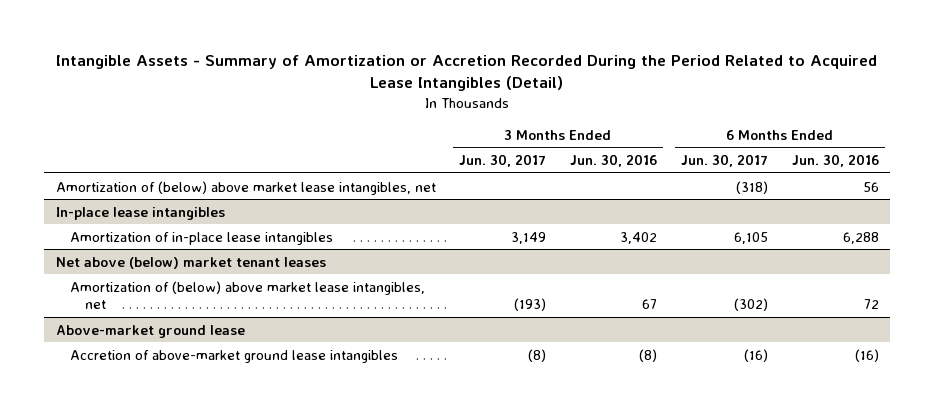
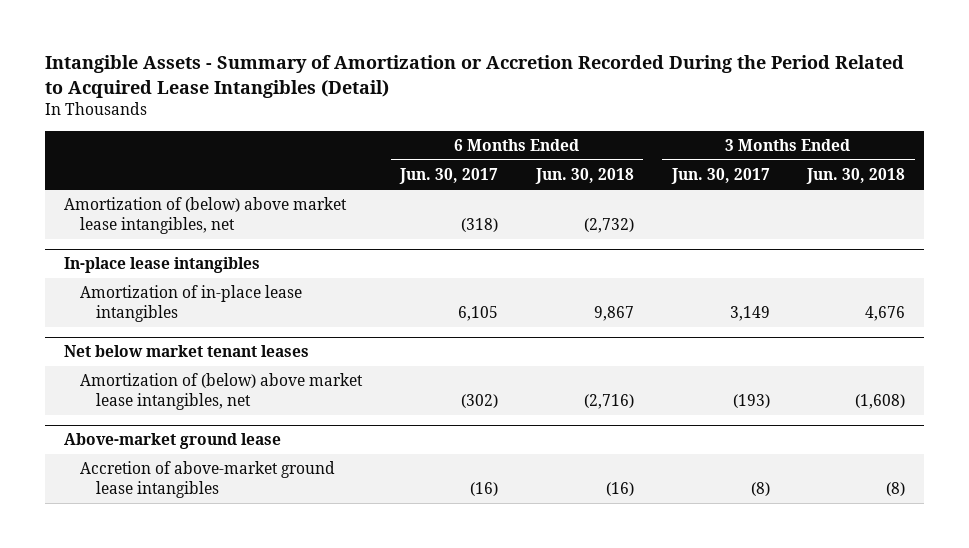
[570,154,658,168] Jun. 30, 2016 -> none
[791,154,879,168] Jun. 30, 2016 -> none
none -> [534,168,634,185] Jun. 30, 2018
none -> [806,168,906,185] Jun. 30, 2018
[55,256,326,269] Net above (below) market tenant leases -> [64,345,310,358] Net below market tenant leases

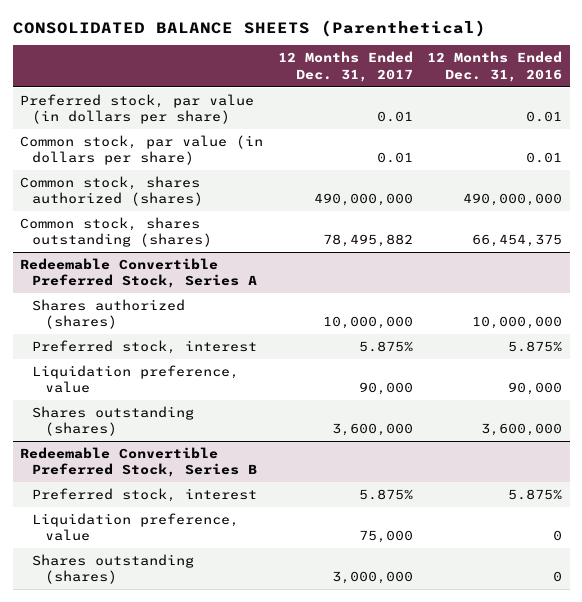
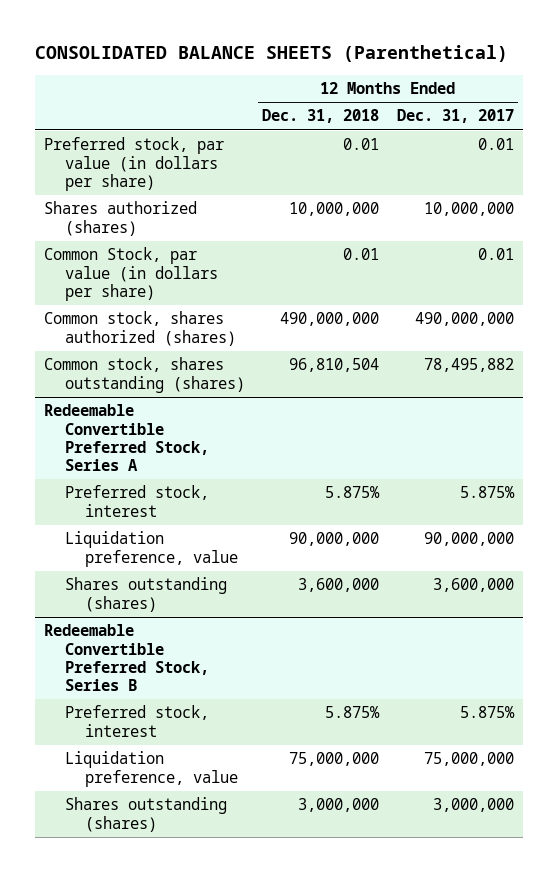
[427,51,563,82] 12 Months Ended Dec. 31, 2016 -> none
none -> [262,109,380,124] Dec. 31, 2018
none -> [43,201,197,236] Shares authorized (shares)
[19,134,263,166] Common stock, par value (in dollars per share) -> [43,247,218,301] Common Stock, par value (in dollars per share)
[32,298,186,330] Shares authorized (shares) -> none
[358,382,413,396] 90,000 -> [423,532,514,547] 90,000,000
[358,530,413,544] 75,000 -> [423,752,514,767] 75,000,000

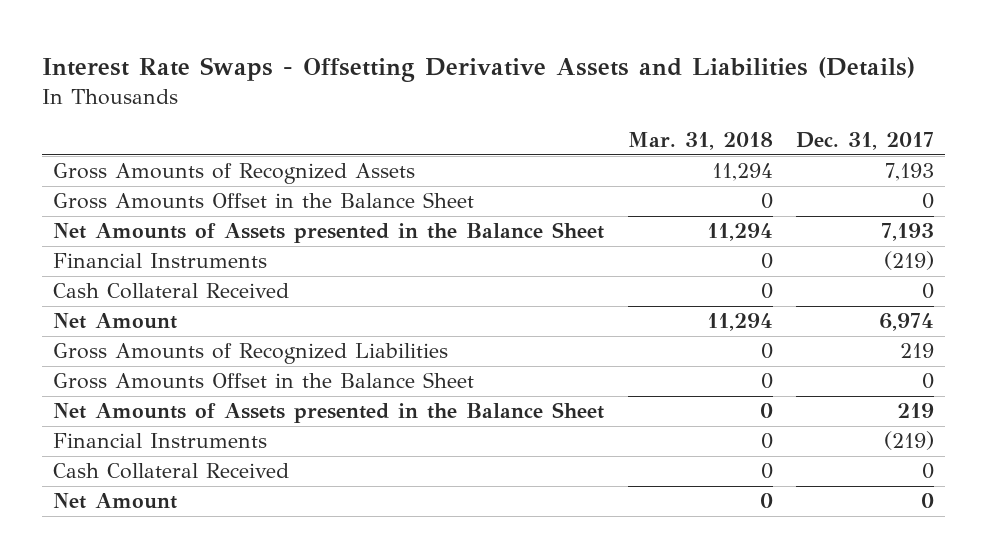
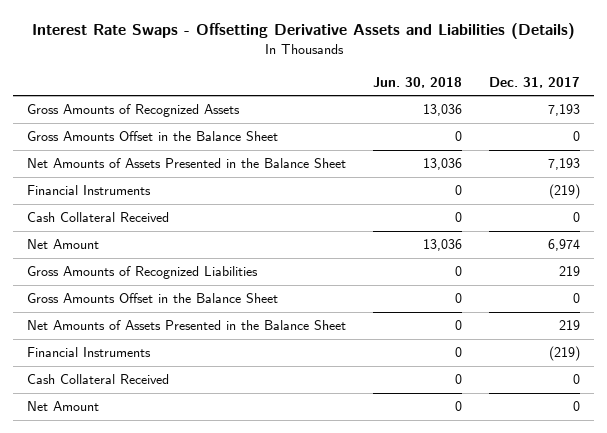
[627,132,773,151] Mar. 31, 2018 -> none
none -> [373,76,463,88] Jun. 30, 2018
[53,222,605,244] Net Amounts of Assets presented in the Balance Sheet -> [26,158,346,169] Net Amounts of Assets Presented in the Balance Sheet
[53,402,605,424] Net Amounts of Assets presented in the Balance Sheet -> [26,320,346,331] Net Amounts of Assets Presented in the Balance Sheet

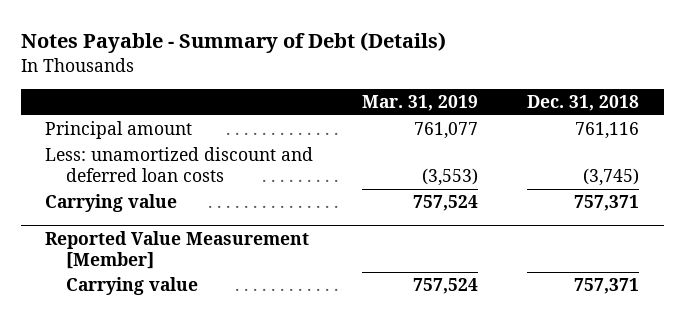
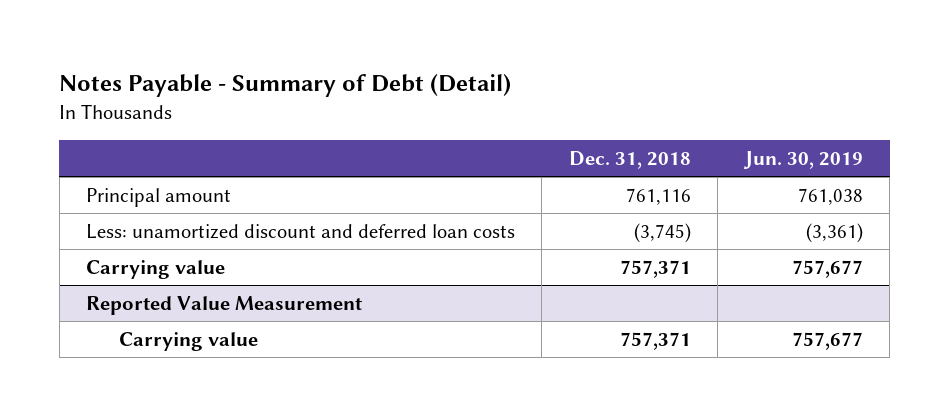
[20,32,446,54] Notes Payable - Summary of Debt (Details) -> [59,74,512,98] Notes Payable - Summary of Debt (Detail)
[362,95,479,112] Mar. 31, 2019 -> none
none -> [742,150,863,169] Jun. 30, 2019
[45,230,310,269] Reported Value Measurement [Member] -> [85,295,362,315] Reported Value Measurement

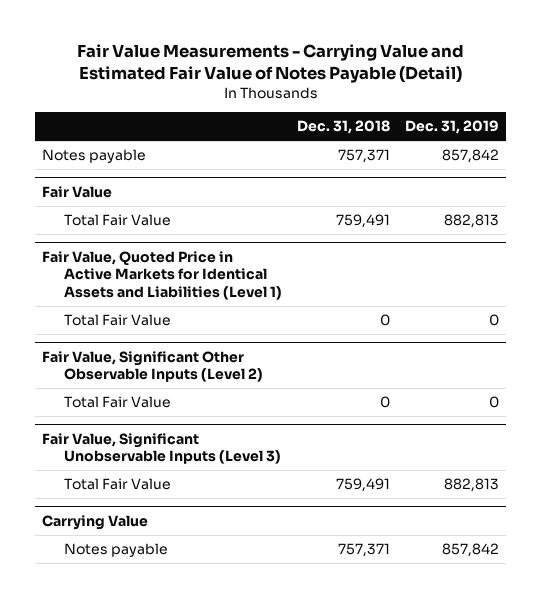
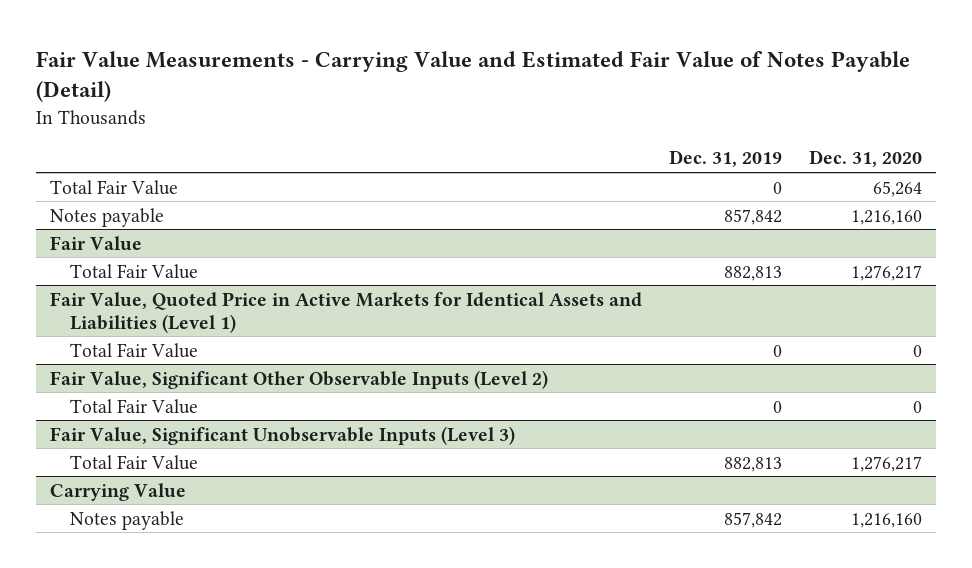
[297,120,391,135] Dec. 31, 2018 -> none
none -> [809,150,923,168] Dec. 31, 2020
none -> [49,179,178,195] Total Fair Value

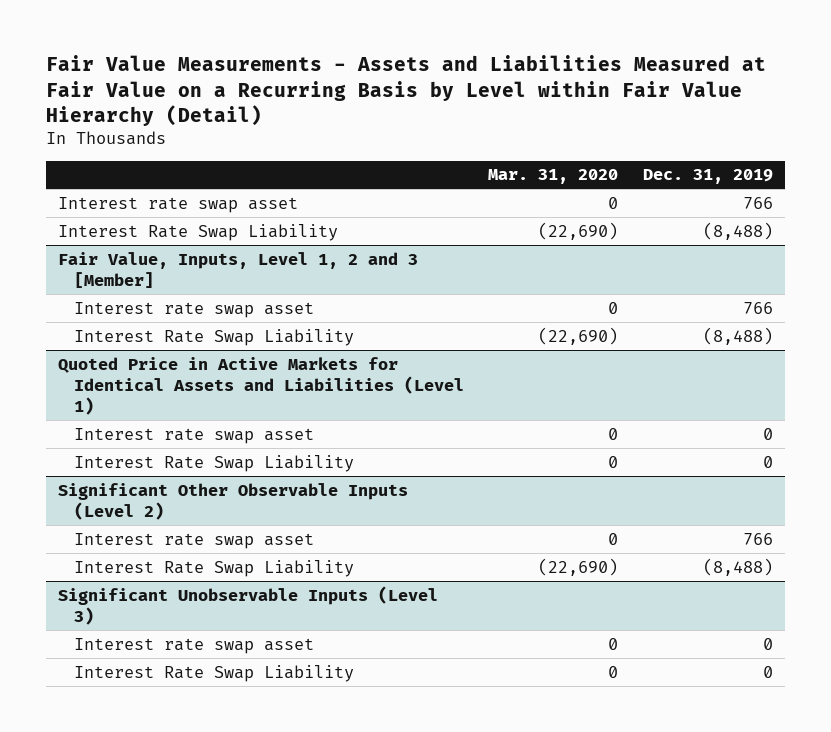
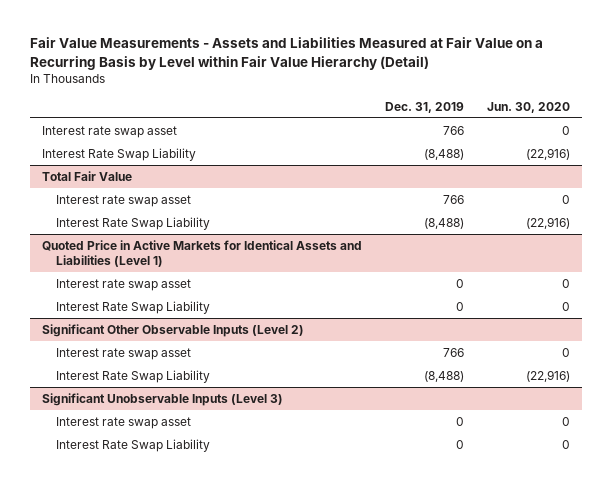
[488,169,619,185] Mar. 31, 2020 -> none
none -> [487,101,571,113] Jun. 30, 2020
[58,251,419,288] Fair Value, Inputs, Level 1, 2 and 3 [Member] -> [41,170,132,181] Total Fair Value

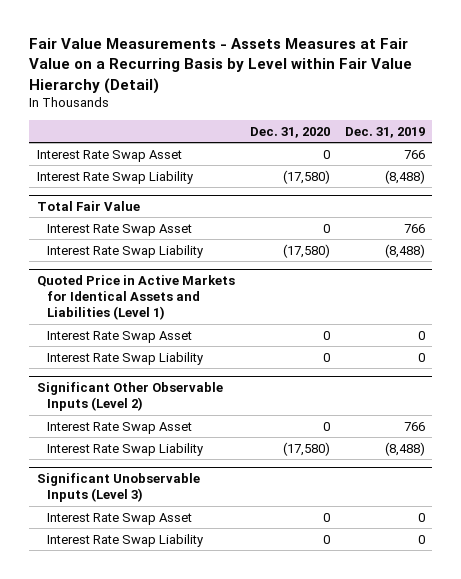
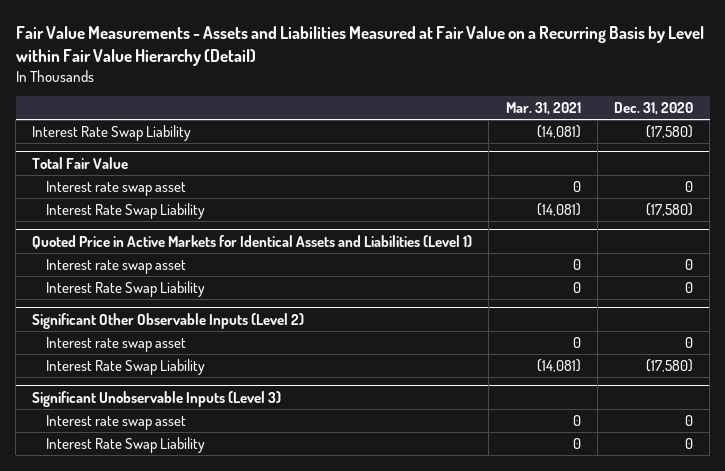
[29,38,413,94] Fair Value Measurements - Assets Measures at Fair Value on a Recurring Basis by Level within Fair Value Hierarchy (Detail) -> [15,25,704,66] Fair Value Measurements - Assets and Liabilities Measured at Fair Value on a Recurring Basis by Level within Fair Value Hierarchy (Detail)
[344,126,425,138] Dec. 31, 2019 -> none
none -> [505,102,581,116] Mar. 31, 2021
[36,149,182,162] Interest Rate Swap Asset -> none
[47,223,193,236] Interest Rate Swap Asset -> [46,180,187,196] Interest rate swap asset
[47,330,193,343] Interest Rate Swap Asset -> [46,258,187,274] Interest rate swap asset
[47,421,193,434] Interest Rate Swap Asset -> [46,336,187,352] Interest rate swap asset
[47,512,193,525] Interest Rate Swap Asset -> [46,414,187,430] Interest rate swap asset

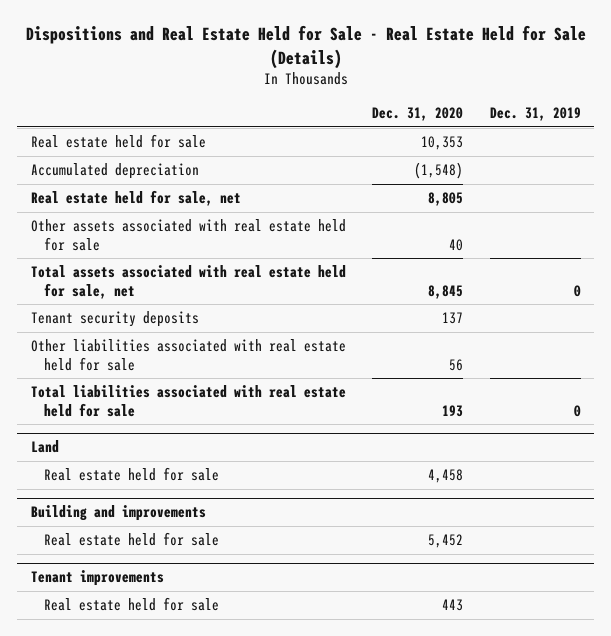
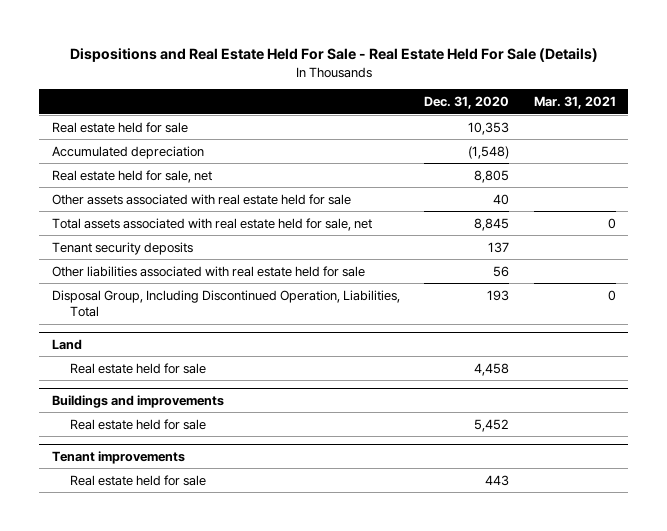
[25,25,586,69] Dispositions and Real Estate Held for Sale - Real Estate Held for Sale (Details) -> [69,48,598,63] Dispositions and Real Estate Held For Sale - Real Estate Held For Sale (Details)
[489,107,581,122] Dec. 31, 2019 -> none
none -> [533,96,616,110] Mar. 31, 2021
[30,385,346,417] Total liabilities associated with real estate held for sale -> [51,289,400,317] Disposal Group, Including Discontinued Operation, Liabilities, Total
[30,505,206,522] Building and improvements -> [51,394,224,408] Buildings and improvements

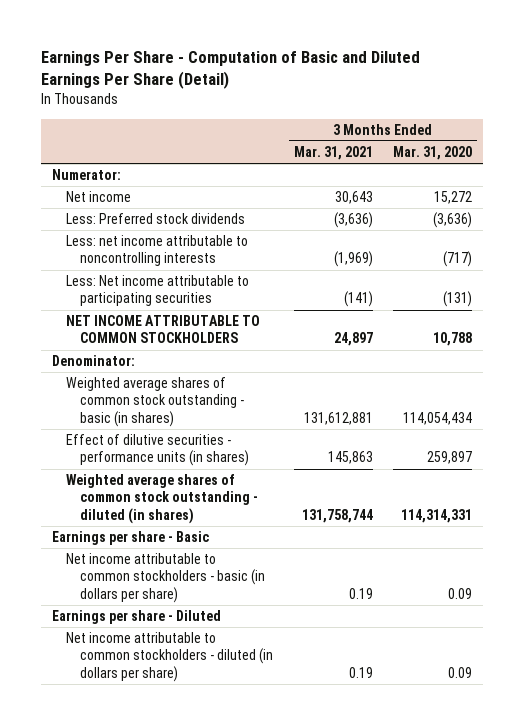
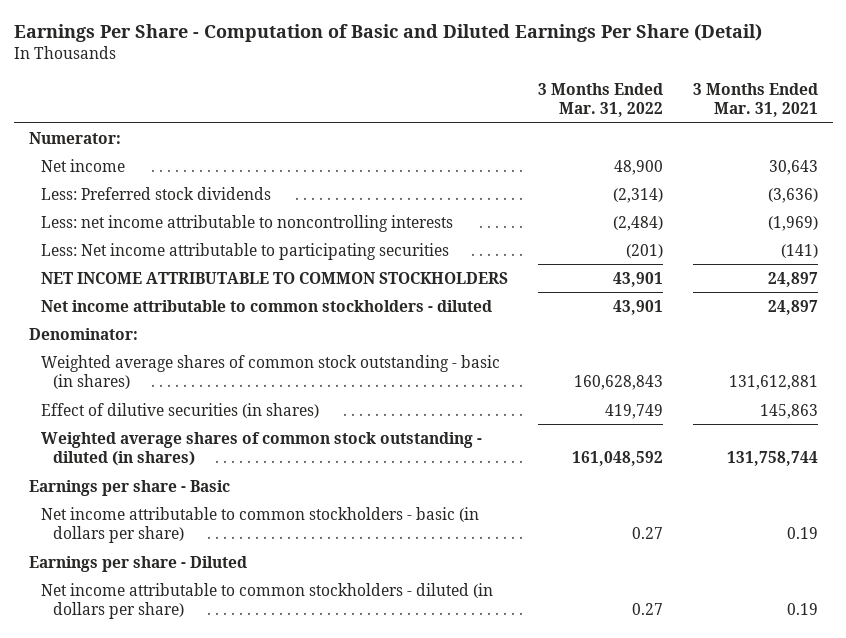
[393,145,473,160] Mar. 31, 2020 -> none
none -> [537,82,663,118] 3 Months Ended Mar. 31, 2022
none -> [40,299,492,312] Net income attributable to common stockholders - diluted
[66,434,250,467] Effect of dilutive securities - performance units (in shares) -> [40,402,319,418] Effect of dilutive securities (in shares)

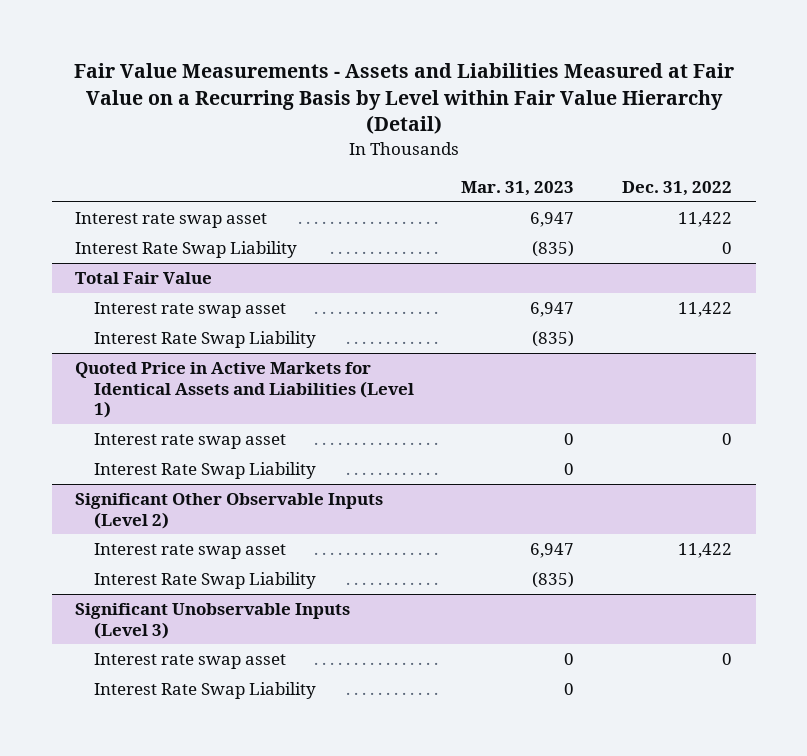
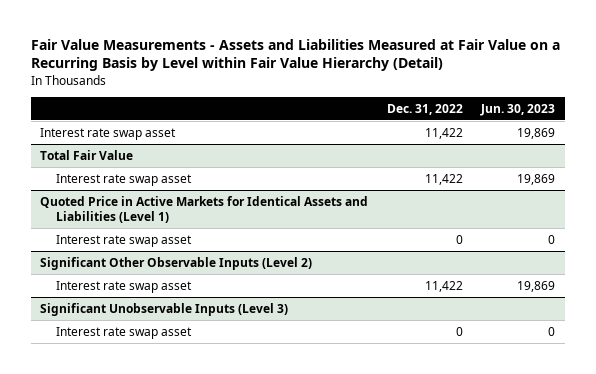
[461,180,575,196] Mar. 31, 2023 -> none
none -> [480,103,556,116] Jun. 30, 2023
[75,241,298,259] Interest Rate Swap Liability -> none
[93,331,316,349] Interest Rate Swap Liability -> none
[93,462,316,480] Interest Rate Swap Liability -> none
[93,572,316,590] Interest Rate Swap Liability -> none
[93,682,316,700] Interest Rate Swap Liability -> none

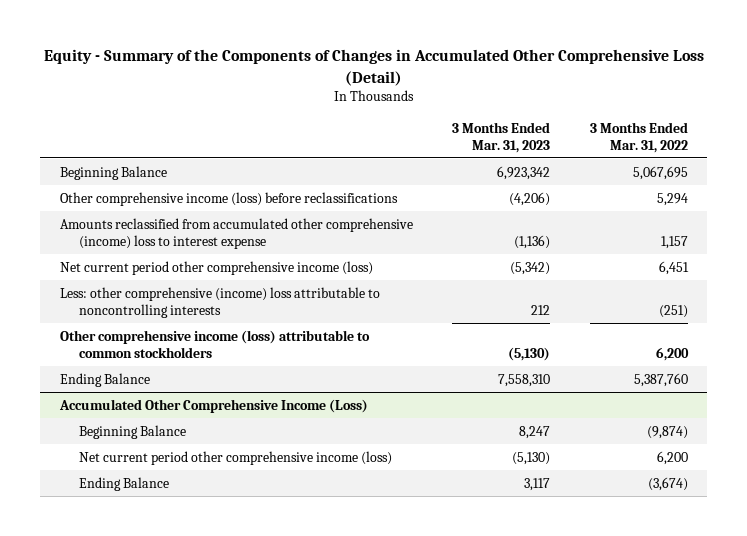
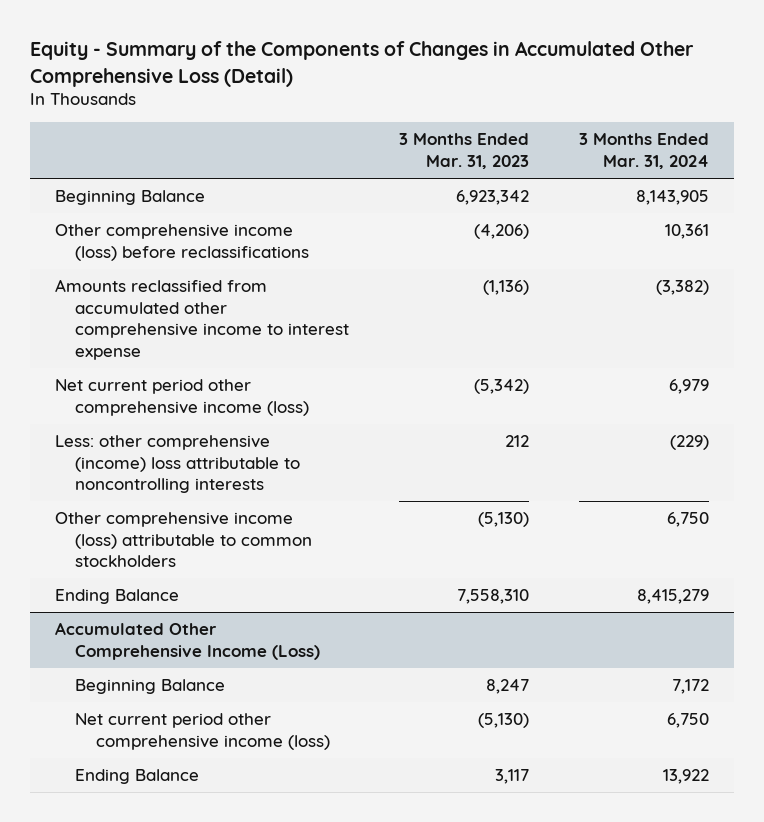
[589,121,688,153] 3 Months Ended Mar. 31, 2022 -> none
none -> [579,133,710,170] 3 Months Ended Mar. 31, 2024
[59,217,413,249] Amounts reclassified from accumulated other comprehensive (income) loss to interest expense -> [54,279,350,361] Amounts reclassified from accumulated other comprehensive income to interest expense

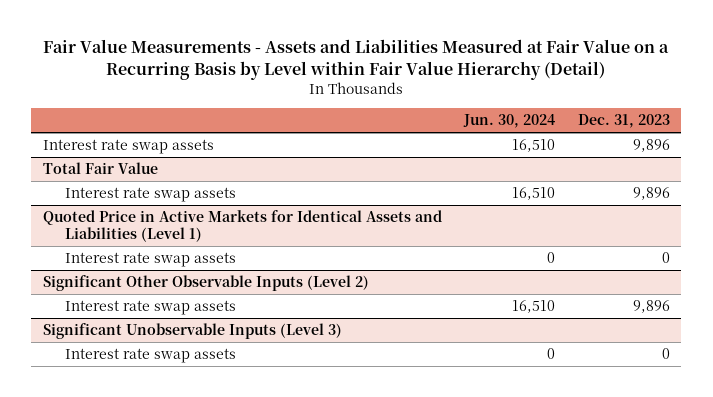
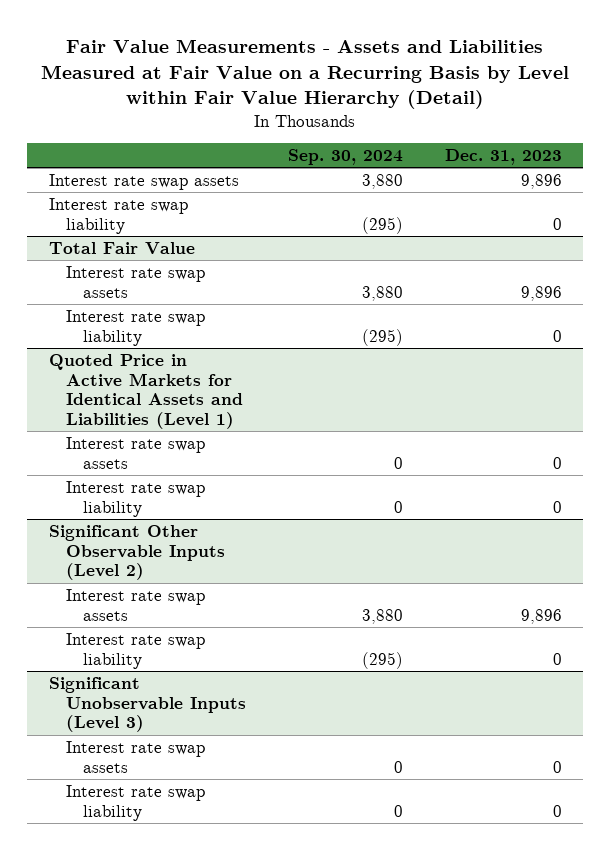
[463,114,556,129] Jun. 30, 2024 -> none
none -> [287,148,403,165] Sep. 30, 2024
none -> [48,197,188,234] Interest rate swap liability
none -> [65,309,205,346] Interest rate swap liability
none -> [65,480,205,517] Interest rate swap liability
none -> [65,632,205,669] Interest rate swap liability
none -> [65,784,205,821] Interest rate swap liability

